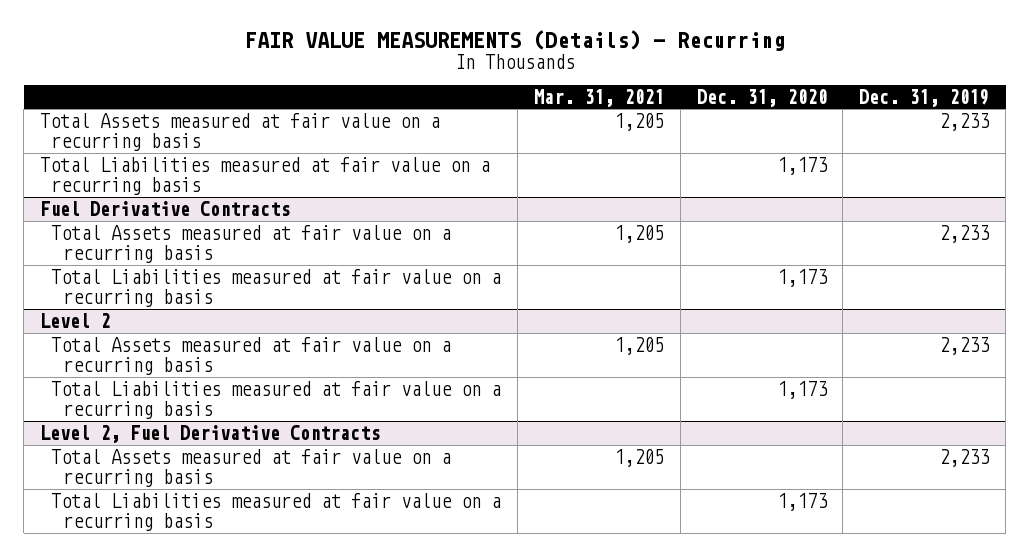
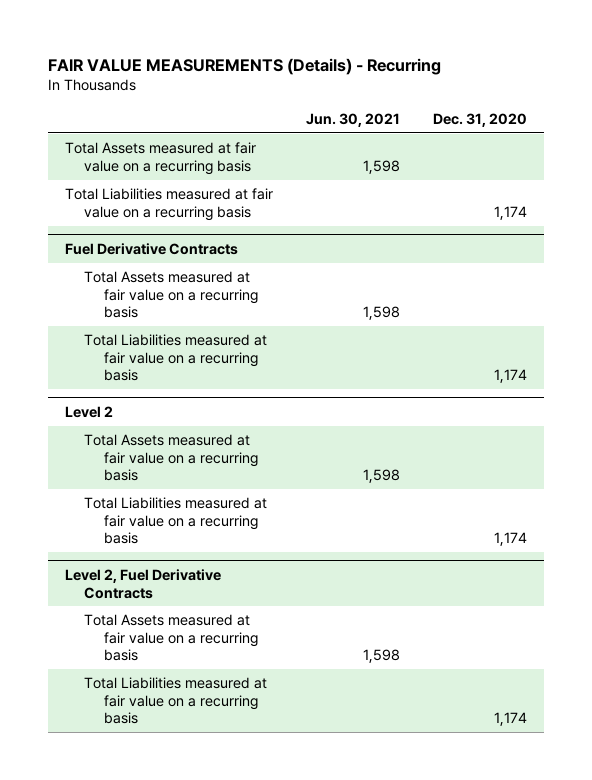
[534,88,665,107] Mar. 31, 2021 -> none
[859,88,990,107] Dec. 31, 2019 -> none
none -> [305,112,400,127] Jun. 30, 2021
[776,157,828,176] 1,173 -> [493,205,527,220] 1,174
[776,269,828,288] 1,173 -> [493,369,527,384] 1,174
[776,381,828,400] 1,173 -> [493,532,527,547] 1,174
[776,493,828,512] 1,173 -> [493,712,527,727] 1,174

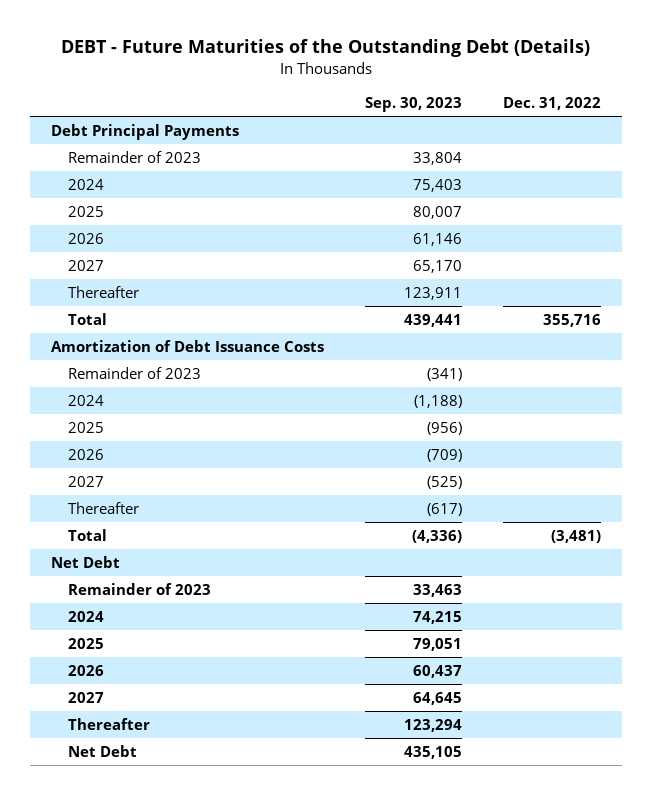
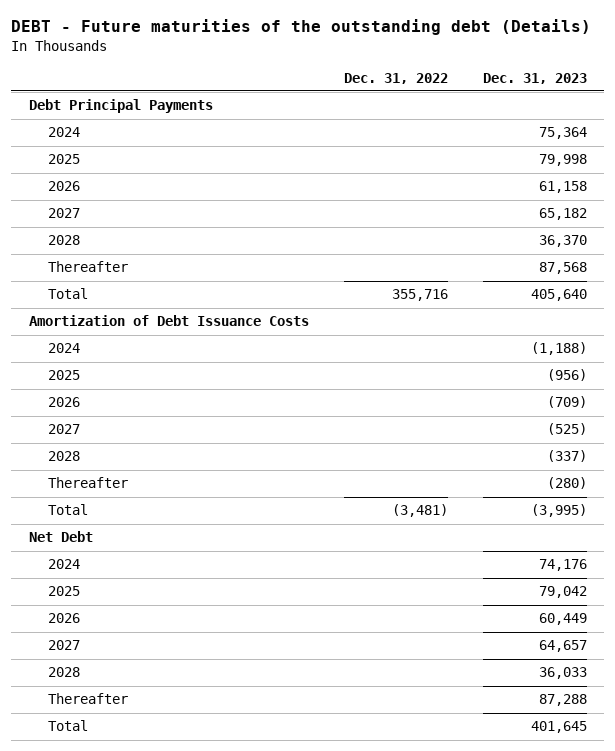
[60,39,590,58] DEBT - Future Maturities of the Outstanding Debt (Details) -> [10,19,591,36] DEBT - Future maturities of the outstanding debt (Details)
[364,96,462,112] Sep. 30, 2023 -> none
none -> [482,72,587,84] Dec. 31, 2023
[67,151,201,164] Remainder of 2023 -> none
none -> [47,235,80,246] 2028
[67,367,201,380] Remainder of 2023 -> none
none -> [47,451,80,462] 2028
[67,583,211,596] Remainder of 2023 -> none
none -> [47,667,80,678] 2028
[67,745,137,758] Net Debt -> [47,720,88,732] Total

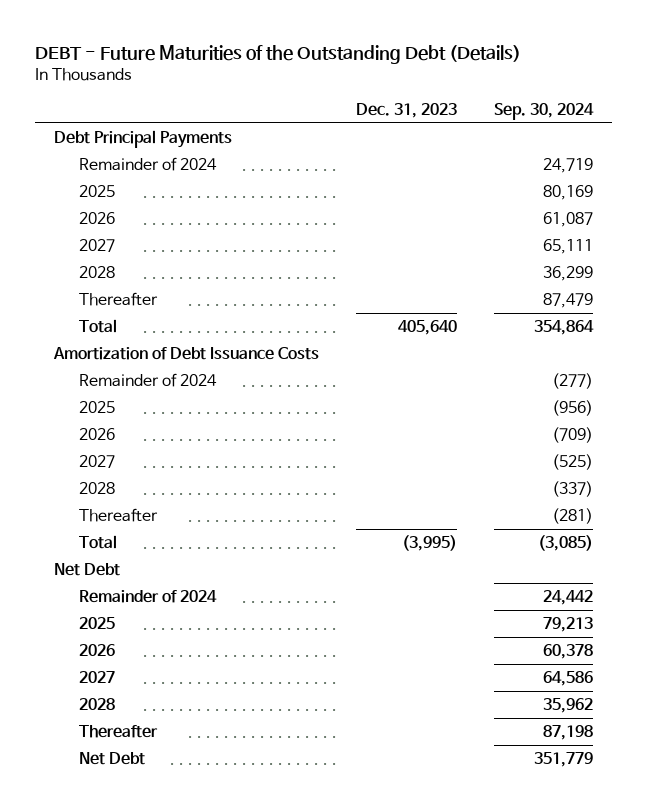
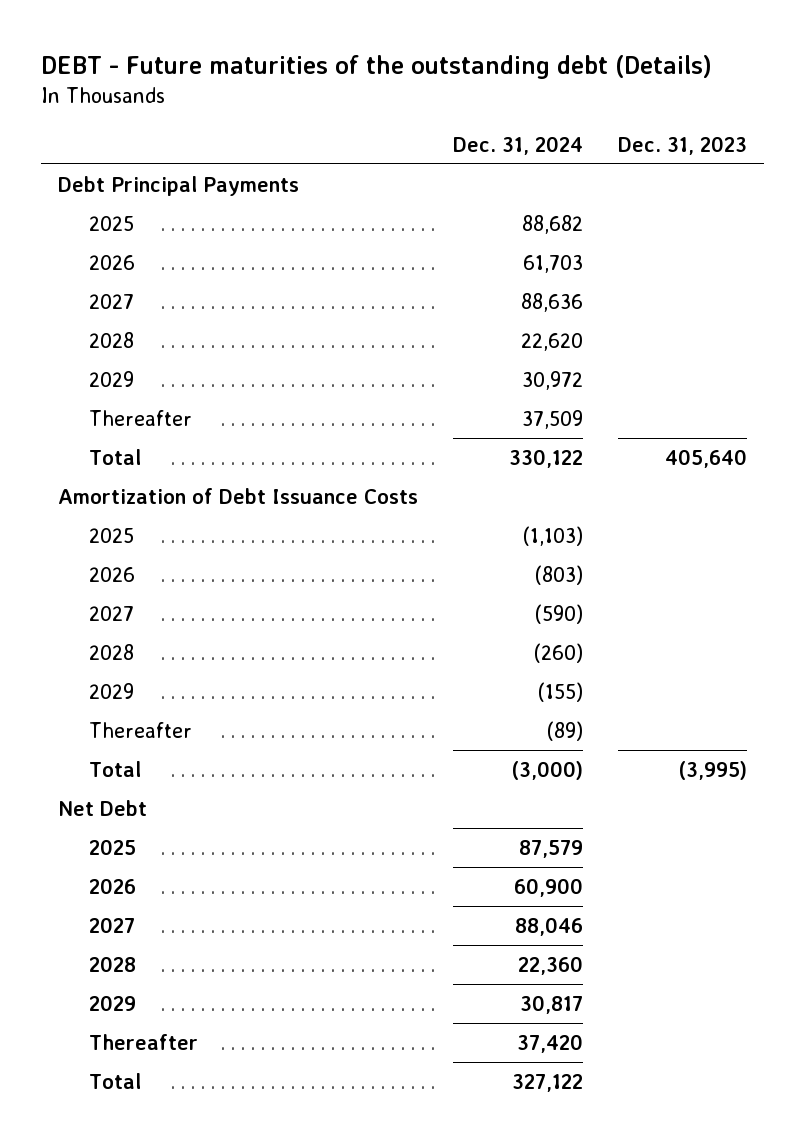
[34,45,521,65] DEBT - Future Maturities of the Outstanding Debt (Details) -> [40,55,712,80] DEBT - Future maturities of the outstanding debt (Details)
[494,102,595,120] Sep. 30, 2024 -> none
none -> [452,135,583,155] Dec. 31, 2024
[78,157,217,172] Remainder of 2024 -> none
none -> [88,370,134,387] 2029
[78,373,217,388] Remainder of 2024 -> none
none -> [88,682,134,699] 2029
[78,590,217,604] Remainder of 2024 -> none
none -> [88,994,136,1011] 2029
[78,752,145,766] Net Debt -> [88,1072,141,1089] Total

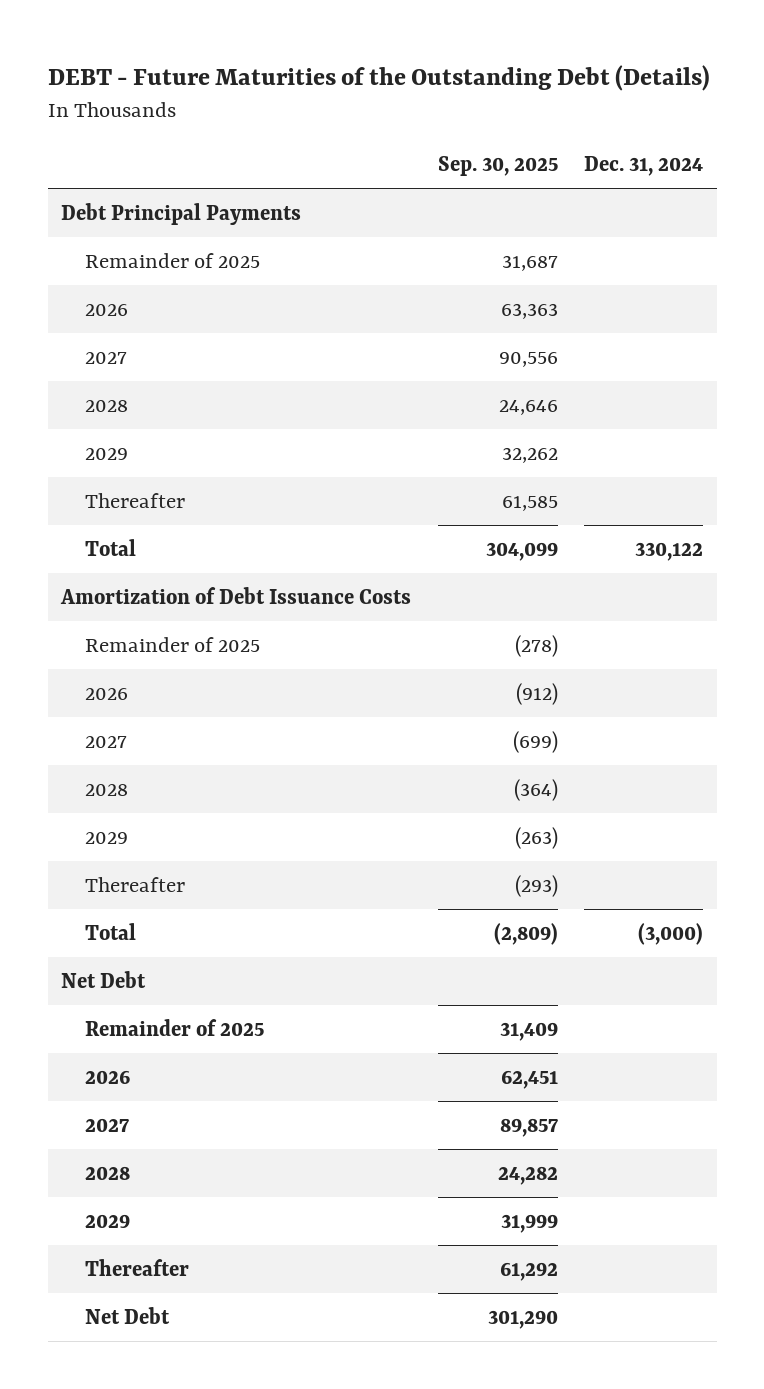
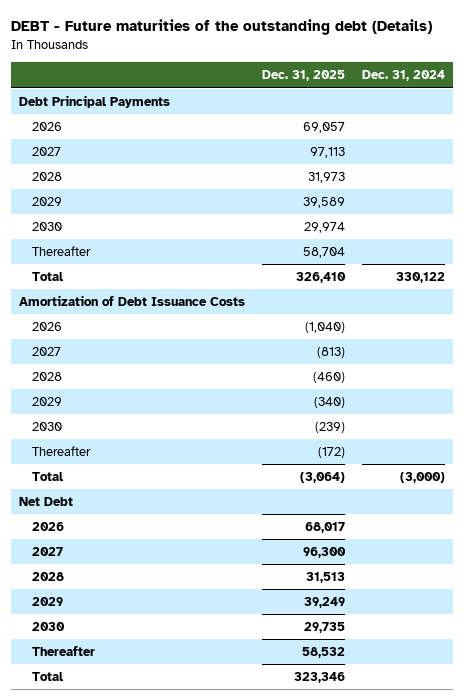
[47,64,710,91] DEBT - Future Maturities of the Outstanding Debt (Details) -> [10,19,432,36] DEBT - Future maturities of the outstanding debt (Details)
[437,156,558,177] Sep. 30, 2025 -> none
none -> [262,70,346,82] Dec. 31, 2025
[85,252,261,268] Remainder of 2025 -> none
none -> [31,222,62,232] 2030
[85,636,261,652] Remainder of 2025 -> none
none -> [31,422,62,432] 2030
[85,1018,265,1036] Remainder of 2025 -> none
none -> [31,622,65,632] 2030
[85,1306,171,1324] Net Debt -> [31,672,64,682] Total

